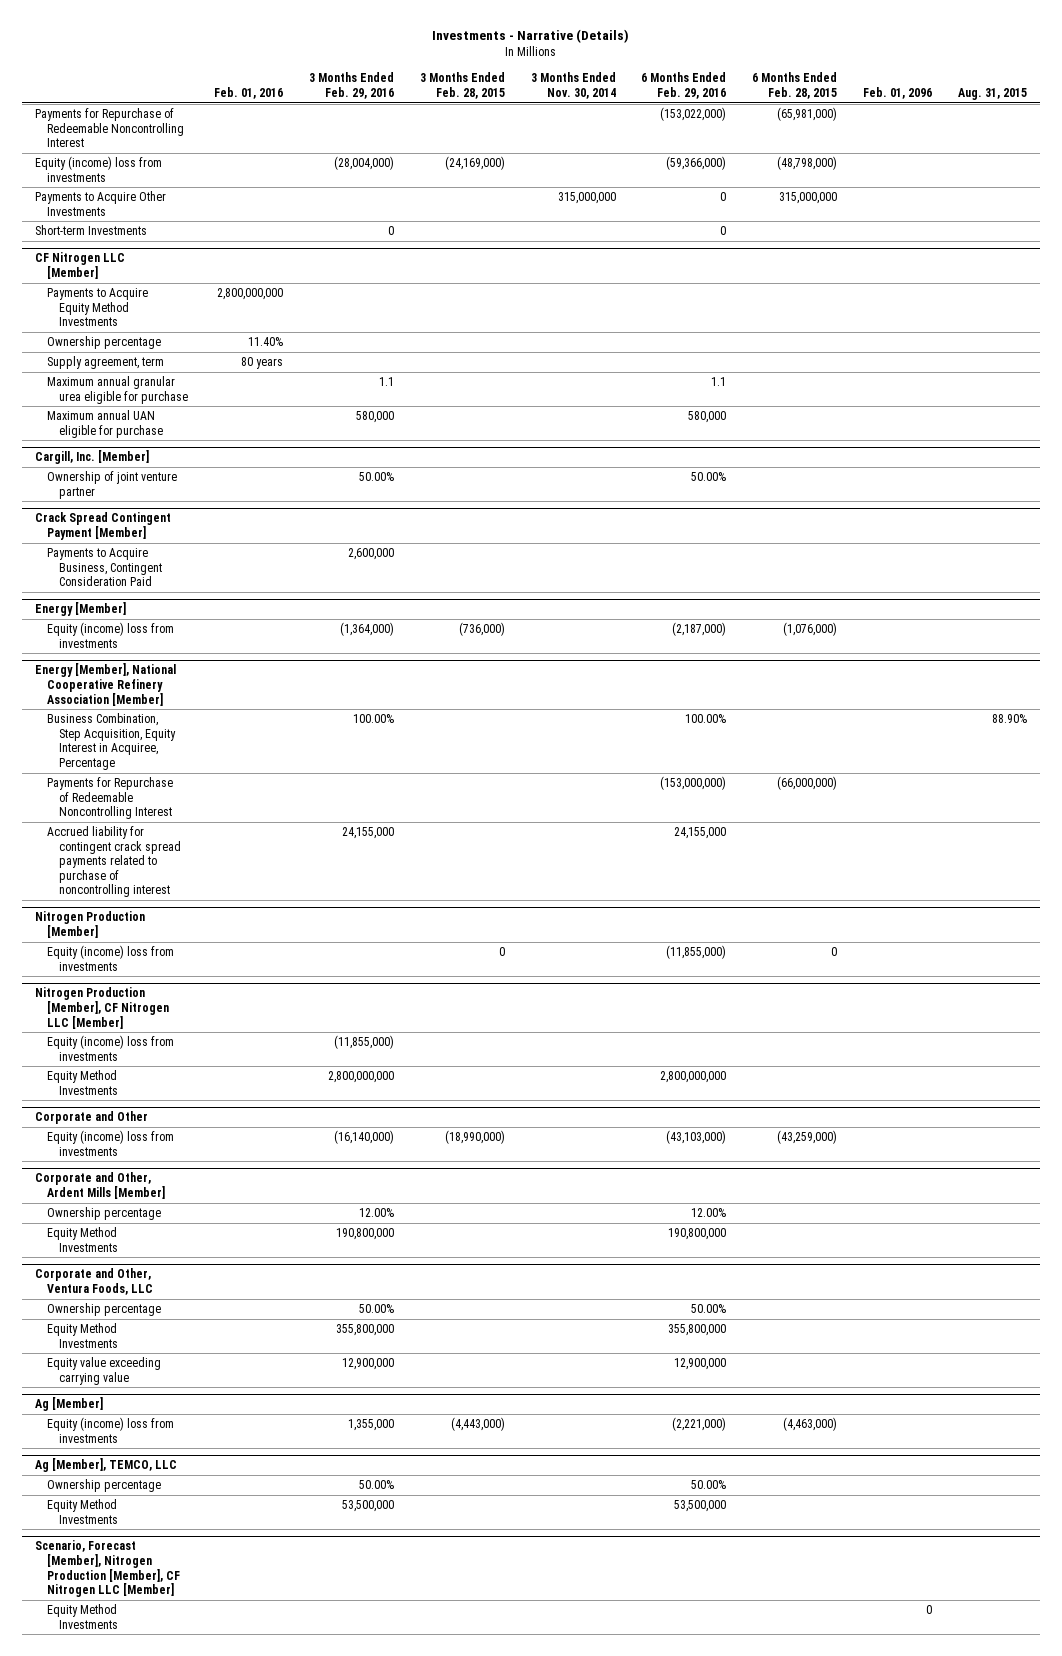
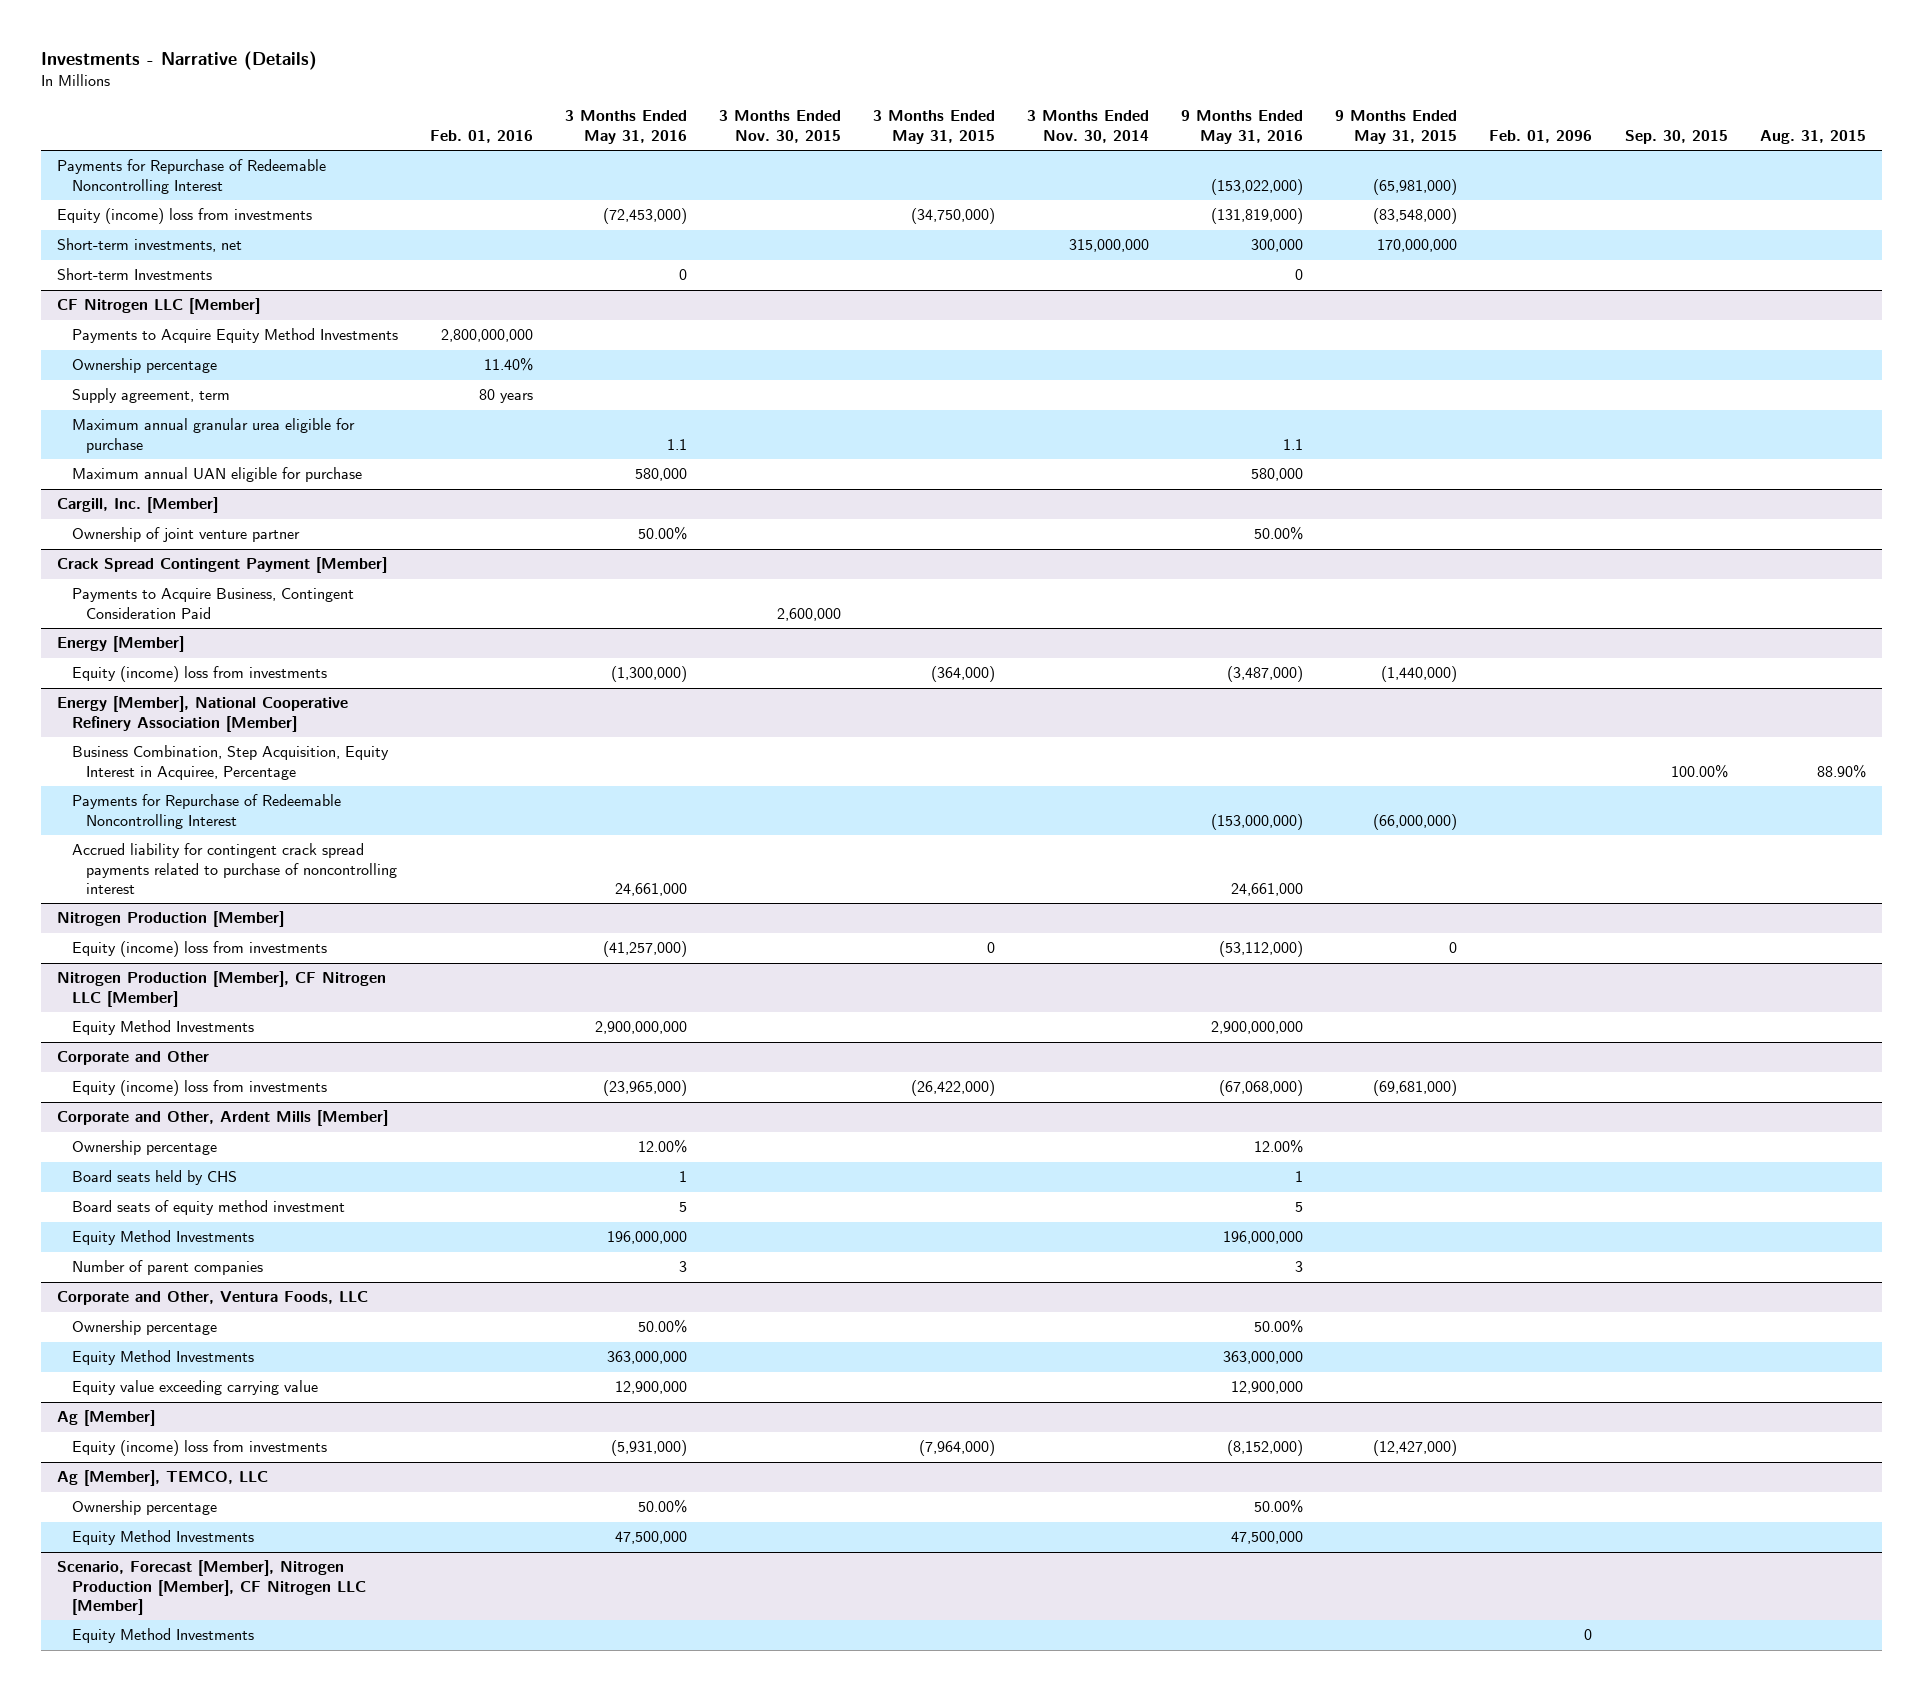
[308,72,394,100] 3 Months Ended Feb. 29, 2016 -> none
[419,72,505,100] 3 Months Ended Feb. 28, 2015 -> none
[641,72,727,100] 6 Months Ended Feb. 29, 2016 -> none
[752,72,838,100] 6 Months Ended Feb. 28, 2015 -> none
none -> [564,110,687,144] 3 Months Ended May 31, 2016
none -> [718,110,841,143] 3 Months Ended Nov. 30, 2015
none -> [872,110,995,144] 3 Months Ended May 31, 2015
none -> [1181,110,1304,144] 9 Months Ended May 31, 2016
none -> [1335,110,1458,144] 9 Months Ended May 31, 2015
none -> [1624,129,1728,144] Sep. 30, 2015
[34,191,166,216] Payments to Acquire Other Investments -> [57,238,243,253] Short-term investments, net
[46,1035,174,1061] Equity (income) loss from investments -> none
none -> [71,1170,237,1186] Board seats held by CHS
none -> [71,1200,345,1216] Board seats of equity method investment
none -> [71,1260,263,1276] Number of parent companies

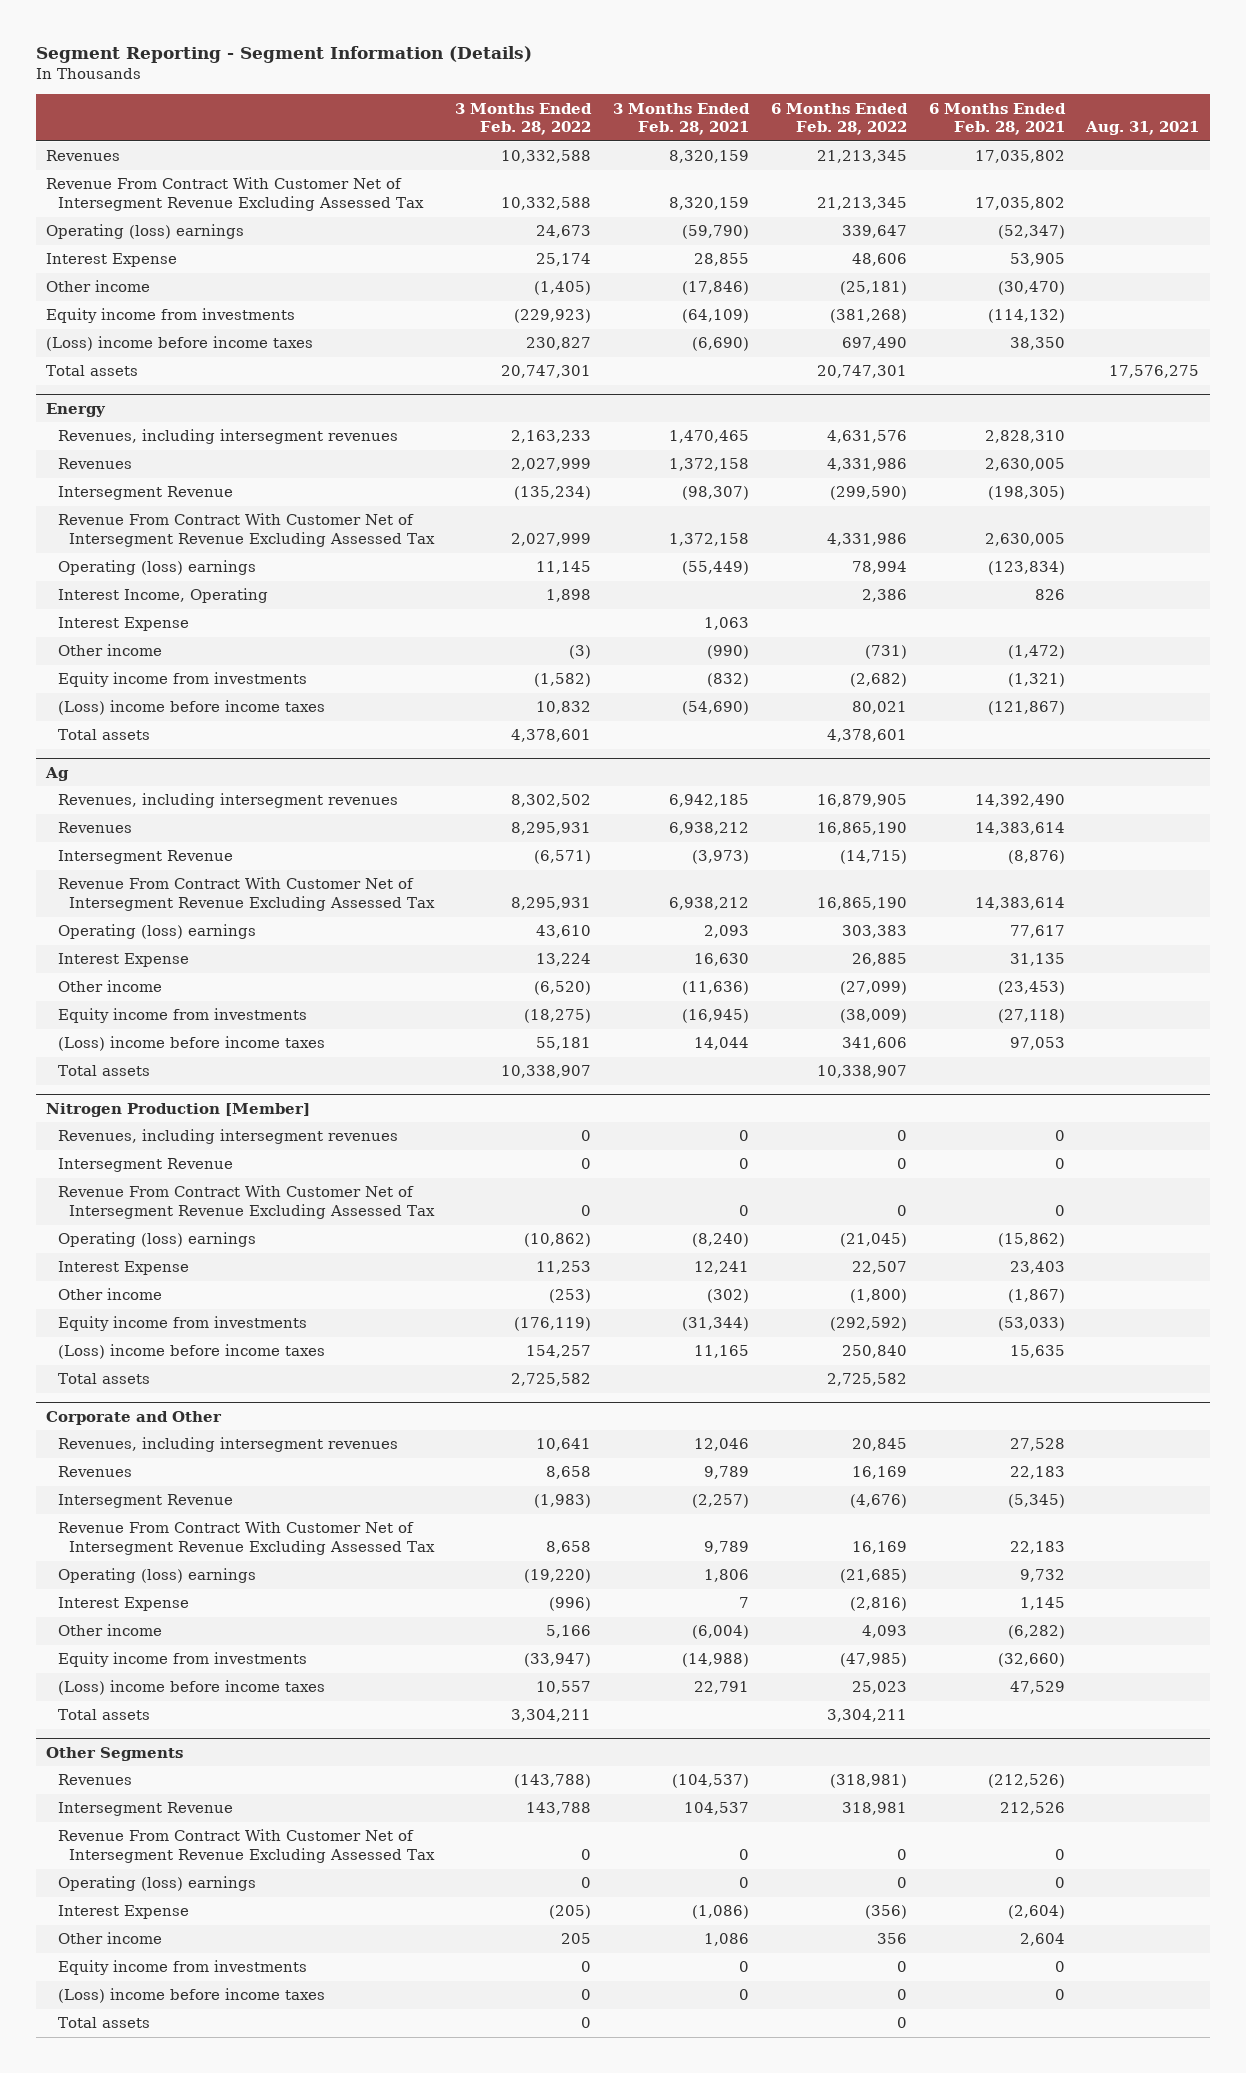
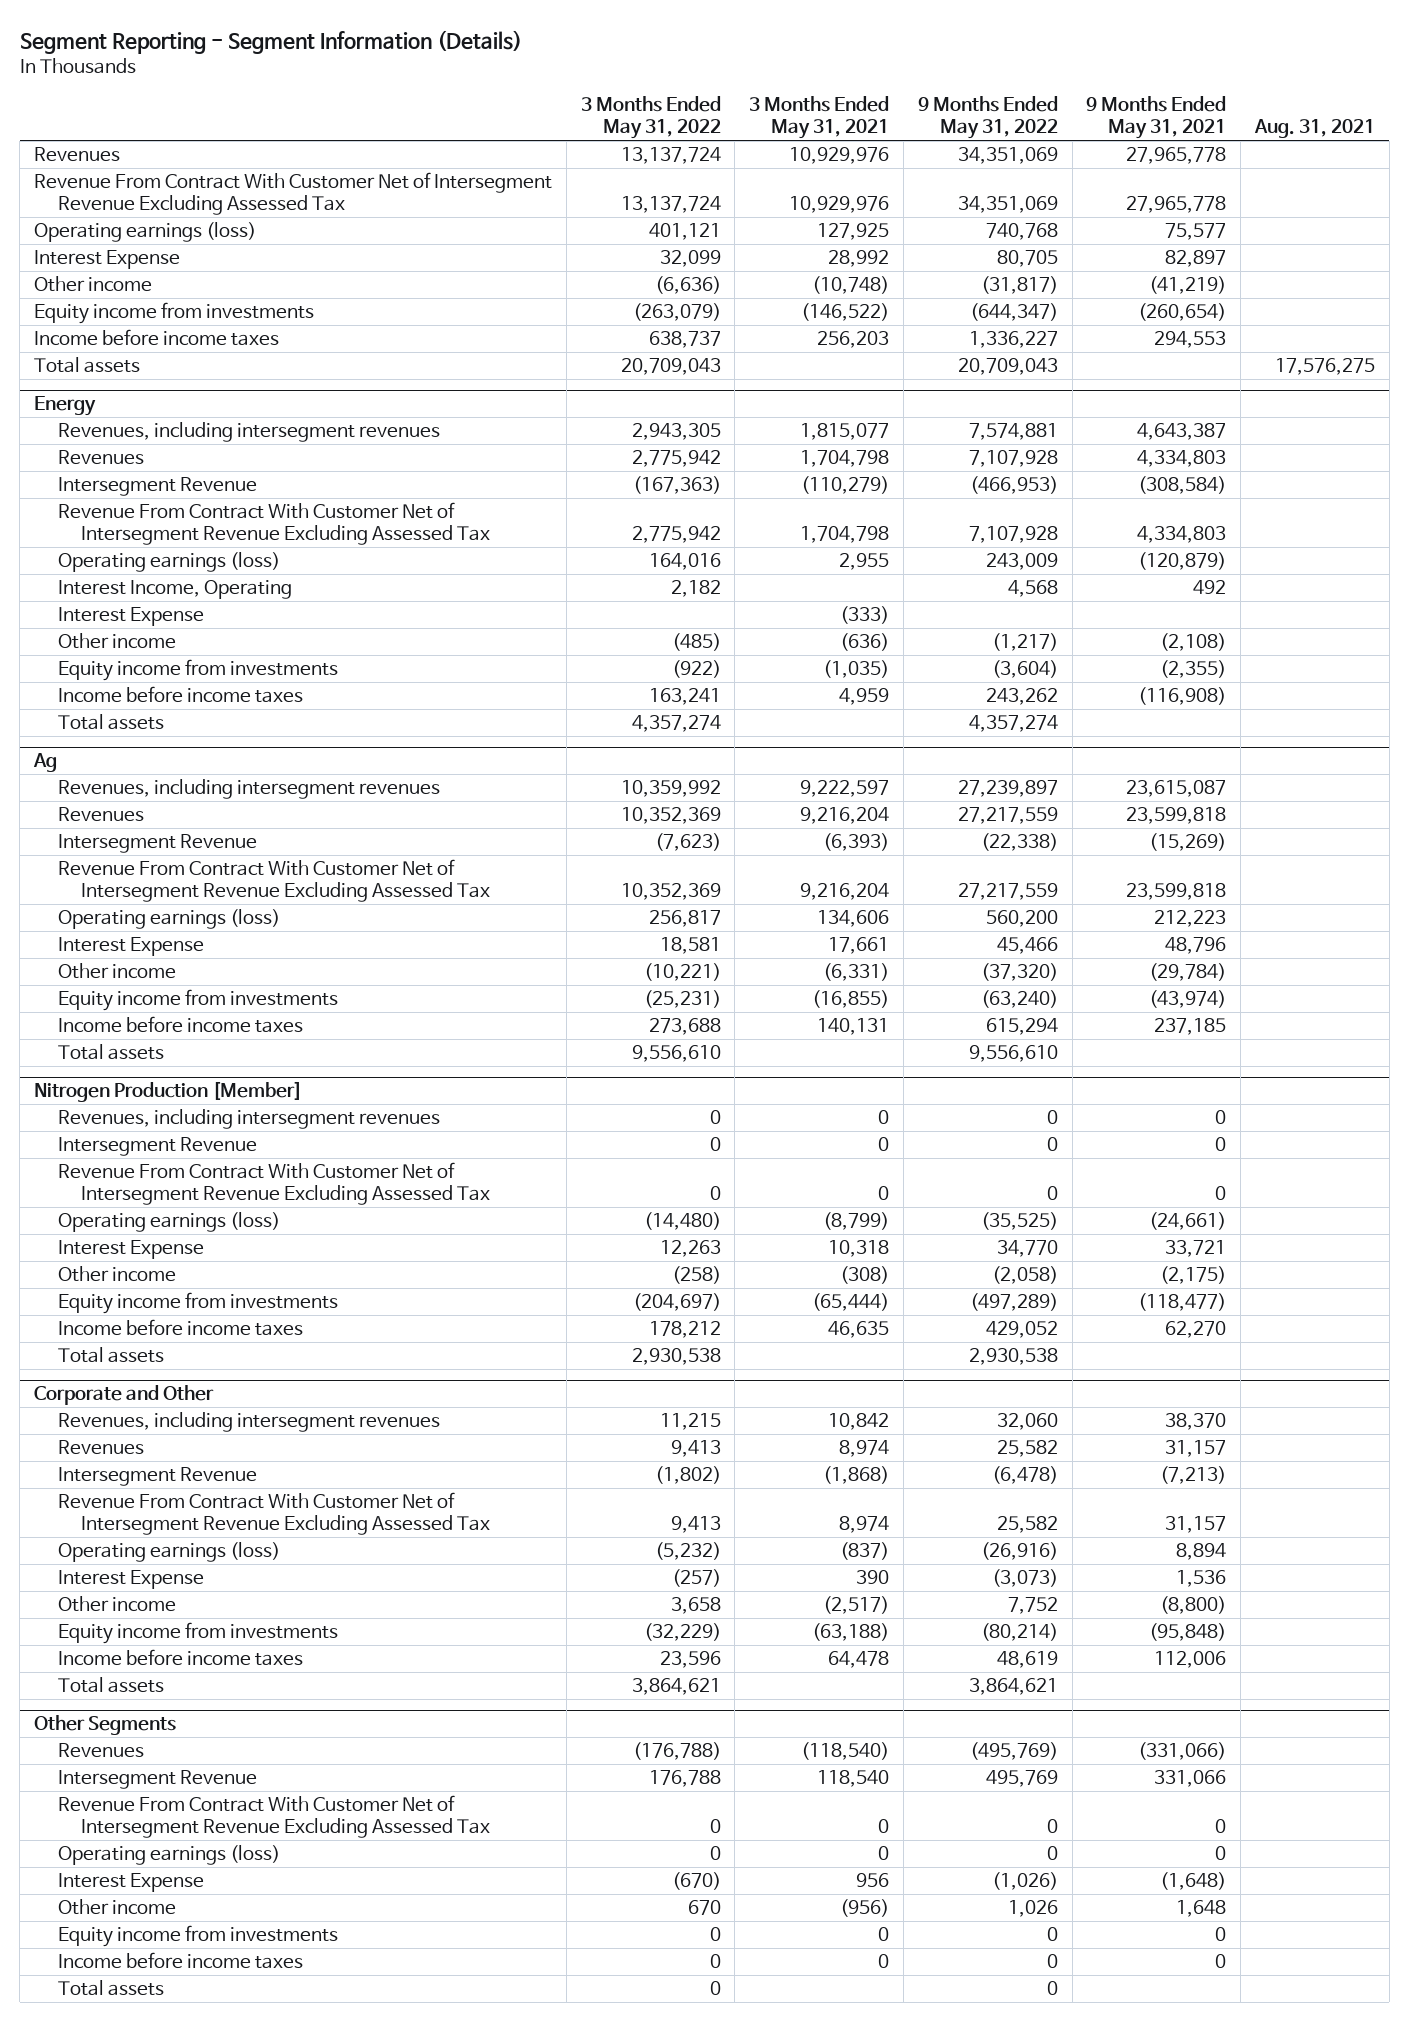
[455,102,593,136] 3 Months Ended Feb. 28, 2022 -> none
[613,102,751,136] 3 Months Ended Feb. 28, 2021 -> none
[770,102,908,136] 6 Months Ended Feb. 28, 2022 -> none
[928,102,1066,136] 6 Months Ended Feb. 28, 2021 -> none
none -> [580,96,721,140] 3 Months Ended May 31, 2022
none -> [749,96,890,140] 3 Months Ended May 31, 2021
none -> [917,96,1058,140] 9 Months Ended May 31, 2022
none -> [1086,96,1227,140] 9 Months Ended May 31, 2021
[46,224,245,240] Operating (loss) earnings -> [34,222,257,243] Operating earnings (loss)
[46,336,314,352] (Loss) income before income taxes -> [34,329,280,347] Income before income taxes
[57,560,256,576] Operating (loss) earnings -> [57,552,280,573] Operating earnings (loss)
[57,700,325,716] (Loss) income before income taxes -> [57,686,303,704] Income before income taxes
[57,924,256,940] Operating (loss) earnings -> [57,909,280,930] Operating earnings (loss)
[57,1036,325,1052] (Loss) income before income taxes -> [57,1016,303,1034] Income before income taxes
[57,1232,256,1248] Operating (loss) earnings -> [57,1212,280,1233] Operating earnings (loss)
[57,1344,325,1360] (Loss) income before income taxes -> [57,1319,303,1337] Income before income taxes
[57,1568,256,1584] Operating (loss) earnings -> [57,1542,280,1563] Operating earnings (loss)
[57,1680,325,1696] (Loss) income before income taxes -> [57,1649,303,1667] Income before income taxes
[57,1876,256,1892] Operating (loss) earnings -> [57,1845,280,1866] Operating earnings (loss)
[57,1988,325,2004] (Loss) income before income taxes -> [57,1952,303,1970] Income before income taxes

